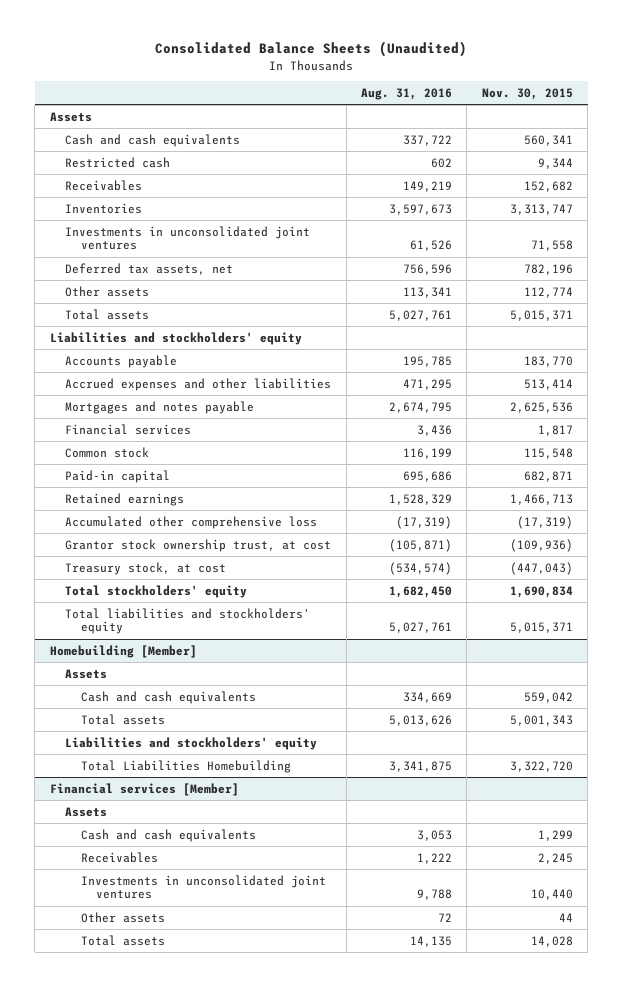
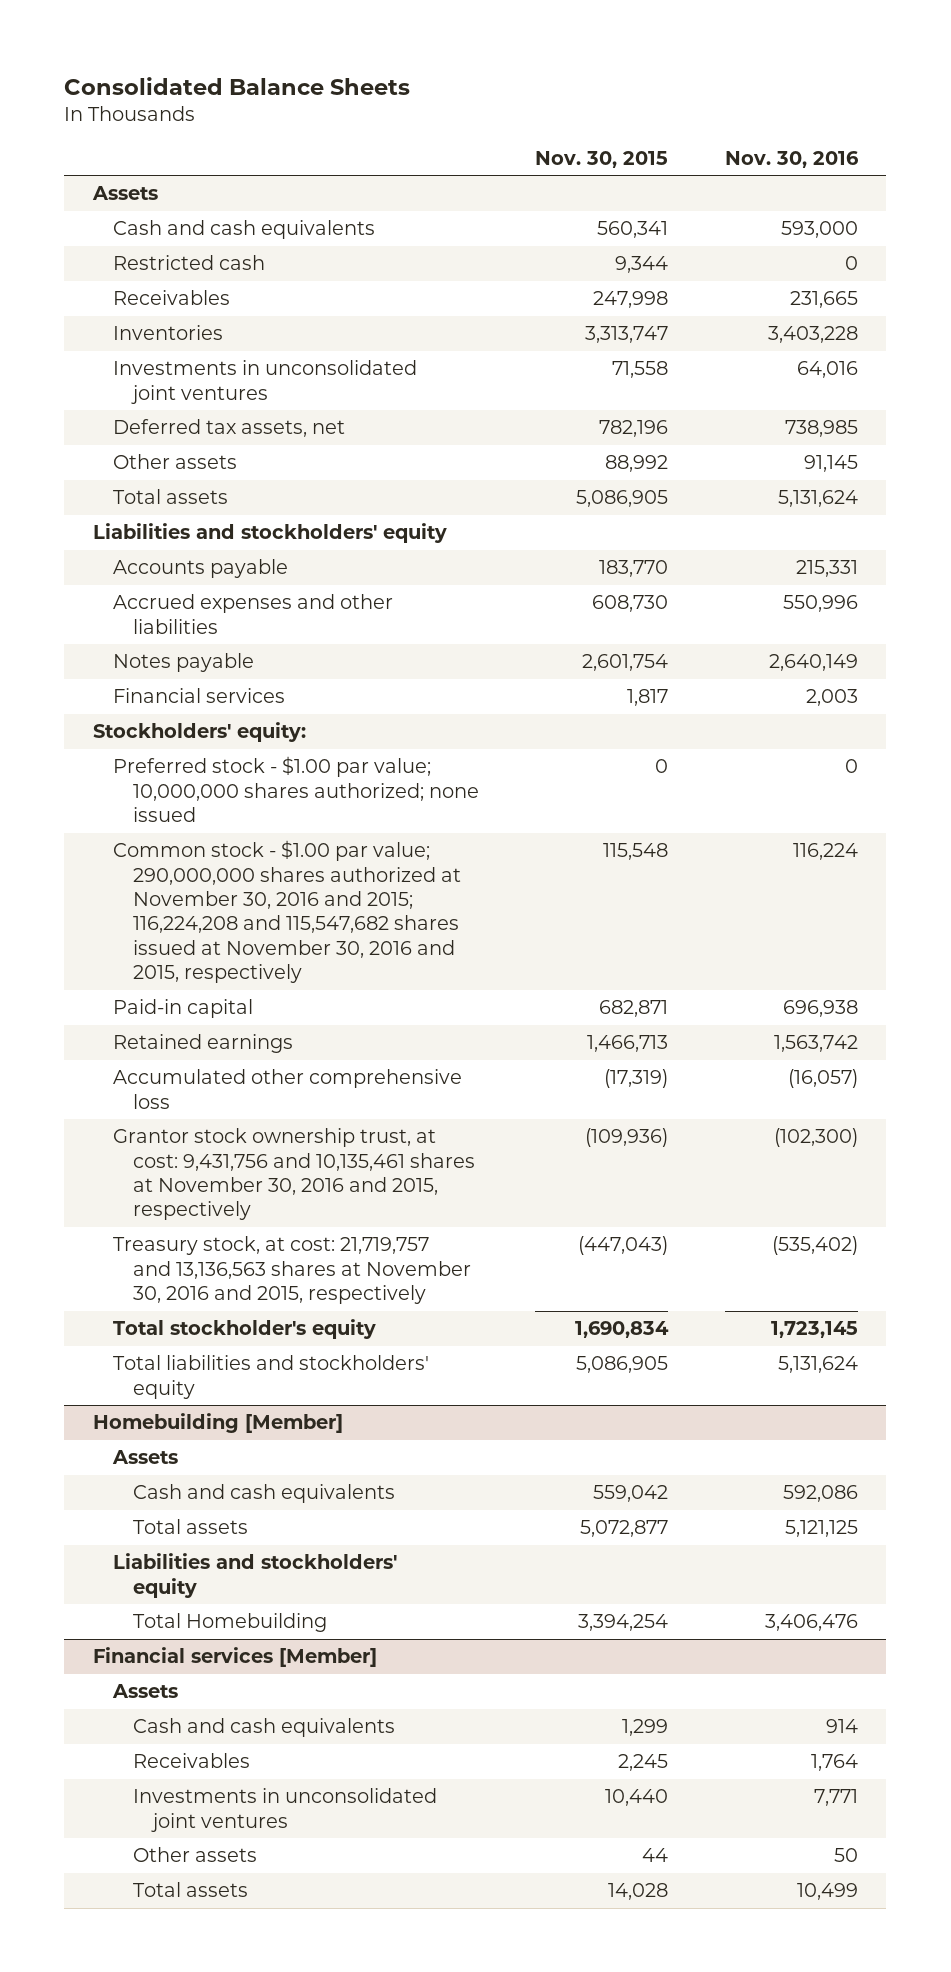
[155,41,468,58] Consolidated Balance Sheets (Unaudited) -> [64,76,411,95] Consolidated Balance Sheets
[361,87,453,100] Aug. 31, 2016 -> none
none -> [724,150,859,168] Nov. 30, 2016
[523,180,573,192] 152,682 -> [593,291,669,309] 247,998
[523,286,573,298] 112,774 -> [605,455,669,473] 88,992
[509,309,573,321] 5,015,371 -> [576,490,669,508] 5,086,905
[523,378,573,390] 513,414 -> [592,595,669,613] 608,730
[65,400,255,414] Mortgages and notes payable -> [112,653,254,673] Notes payable
[509,401,573,413] 2,625,536 -> [582,654,669,672] 2,601,754
none -> [92,722,306,743] Stockholders' equity:
none -> [112,756,479,823] Preferred stock - $1.00 par value; 10,000,000 shares authorized; none issued
[65,446,150,458] Common stock -> [112,840,461,984] Common stock - $1.00 par value; 290,000,000 shares authorized at November 30, 2016 and 2015; 116,224,208 and 115,547,682 shares issued at November 30, 2016 and 2015, respectively
[65,538,332,552] Grantor stock ownership trust, at cost -> [112,1128,475,1221] Grantor stock ownership trust, at cost: 9,431,756 and 10,135,461 shares at November 30, 2016 and 2015, respectively
[65,561,227,575] Treasury stock, at cost -> [112,1236,471,1305] Treasury stock, at cost: 21,719,757 and 13,136,563 shares at November 30, 2016 and 2015, respectively
[65,584,248,598] Total stockholders' equity -> [112,1319,376,1340] Total stockholder's equity
[509,622,573,634] 5,015,371 -> [576,1356,669,1374] 5,086,905
[509,714,573,726] 5,001,343 -> [580,1520,669,1538] 5,072,877
[80,759,291,773] Total Liabilities Homebuilding -> [132,1613,327,1633] Total Homebuilding
[509,760,573,772] 3,322,720 -> [578,1614,669,1632] 3,394,254

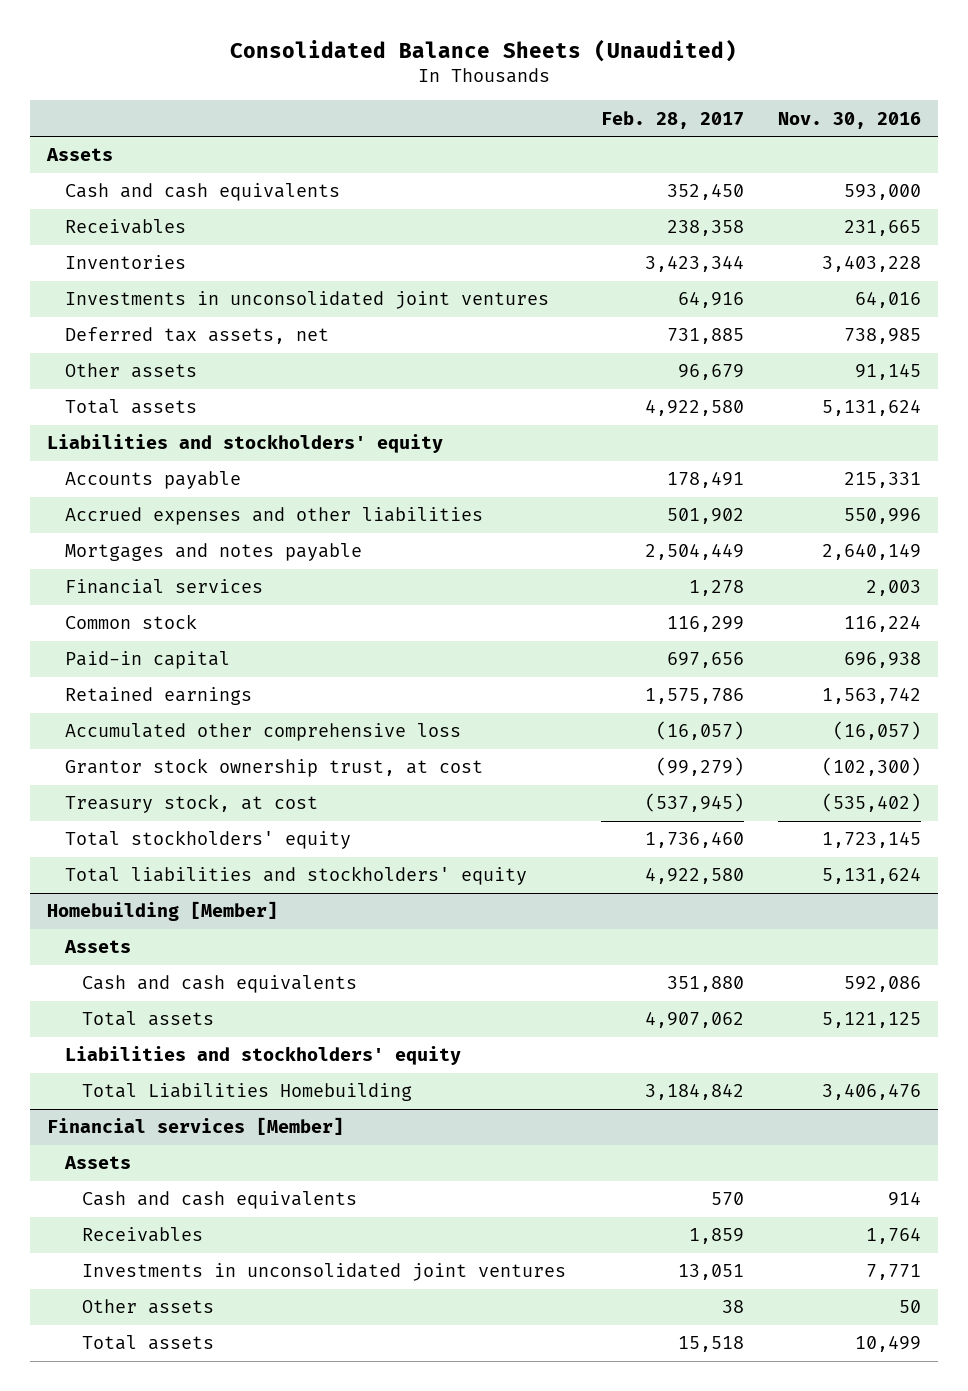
[64,76,411,95] Consolidated Balance Sheets -> [230,39,738,63] Consolidated Balance Sheets (Unaudited)
[535,150,669,168] Nov. 30, 2015 -> none
none -> [600,110,744,129] Feb. 28, 2017
[112,255,265,271] Restricted cash -> none
[112,653,254,673] Notes payable -> [64,543,362,562] Mortgages and notes payable
[92,722,306,743] Stockholders' equity: -> none
[112,756,479,823] Preferred stock - $1.00 par value; 10,000,000 shares authorized; none issued -> none
[112,840,461,984] Common stock - $1.00 par value; 290,000,000 shares authorized at November 30, 2016 and 2015; 116,224,208 and 115,547,682 shares issued at November 30, 2016 and 2015, respectively -> [64,614,197,630] Common stock
[112,1128,475,1221] Grantor stock ownership trust, at cost: 9,431,756 and 10,135,461 shares at November 30, 2016 and 2015, respectively -> [64,758,483,778] Grantor stock ownership trust, at cost
[112,1236,471,1305] Treasury stock, at cost: 21,719,757 and 13,136,563 shares at November 30, 2016 and 2015, respectively -> [64,794,318,814] Treasury stock, at cost
[112,1319,376,1340] Total stockholder's equity -> [64,830,351,850] Total stockholders' equity
[132,1613,327,1633] Total Homebuilding -> [82,1083,413,1102] Total Liabilities Homebuilding

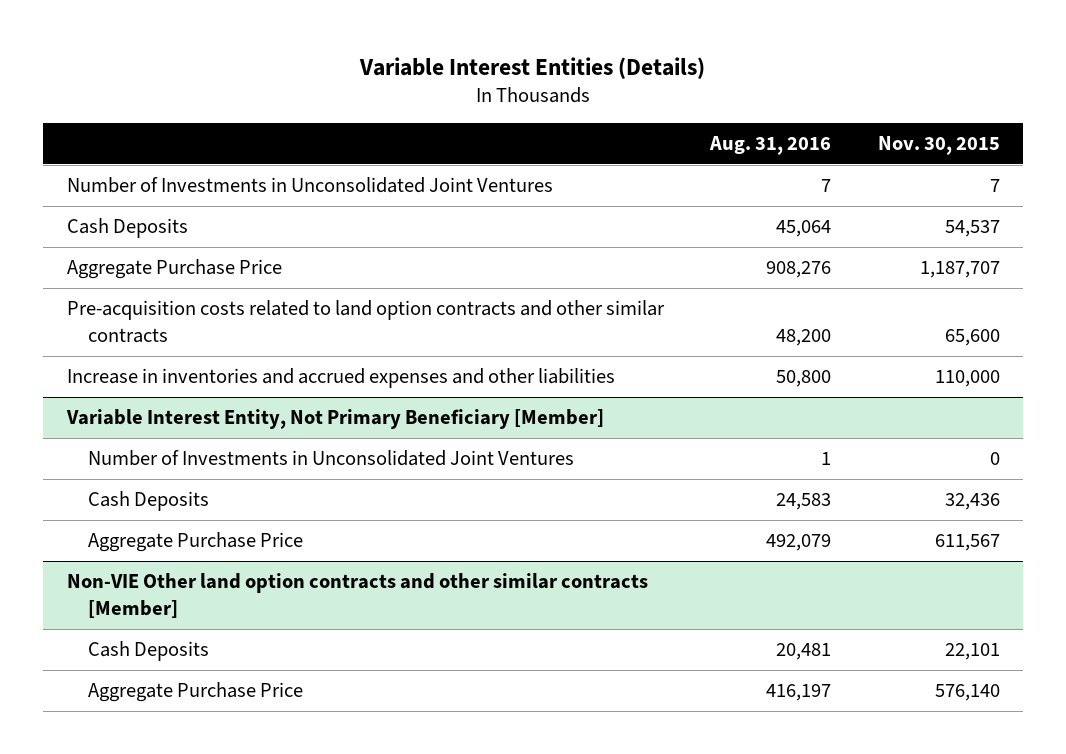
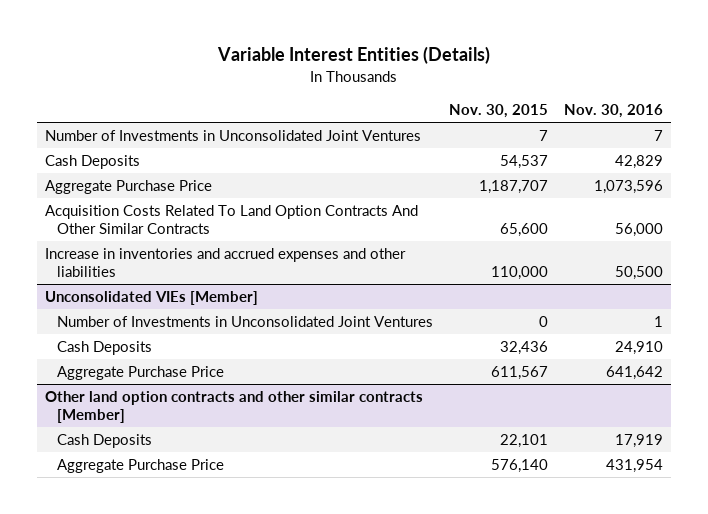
[709,135,832,155] Aug. 31, 2016 -> none
none -> [563,103,663,118] Nov. 30, 2016
[66,300,665,343] Pre-acquisition costs related to land option contracts and other similar contracts -> [45,205,419,235] Acquisition Costs Related To Land Option Contracts And Other Similar Contracts
[65,409,604,430] Variable Interest Entity, Not Primary Beneficiary [Member] -> [45,291,259,306] Unconsolidated VIEs [Member]
[66,573,648,618] Non-VIE Other land option contracts and other similar contracts [Member] -> [45,391,424,424] Other land option contracts and other similar contracts [Member]

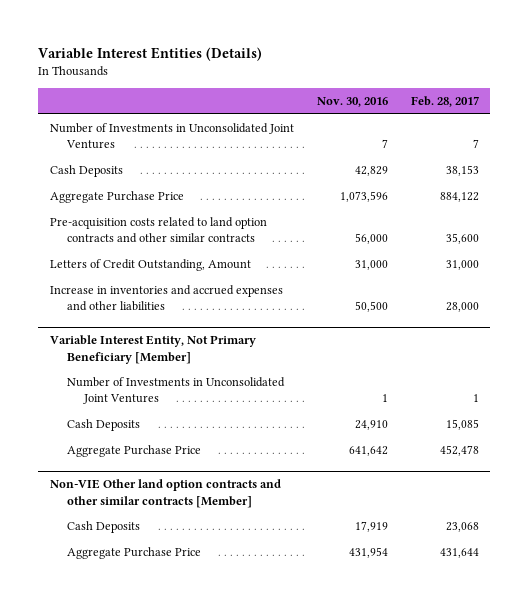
[448,103,548,118] Nov. 30, 2015 -> none
none -> [410,96,479,108] Feb. 28, 2017
[45,205,419,235] Acquisition Costs Related To Land Option Contracts And Other Similar Contracts -> [49,217,267,244] Pre-acquisition costs related to land option contracts and other similar contracts
none -> [49,259,251,272] Letters of Credit Outstanding, Amount
[45,291,259,306] Unconsolidated VIEs [Member] -> [49,335,256,364] Variable Interest Entity, Not Primary Beneficiary [Member]
[45,391,424,424] Other land option contracts and other similar contracts [Member] -> [49,479,281,508] Non-VIE Other land option contracts and other similar contracts [Member]

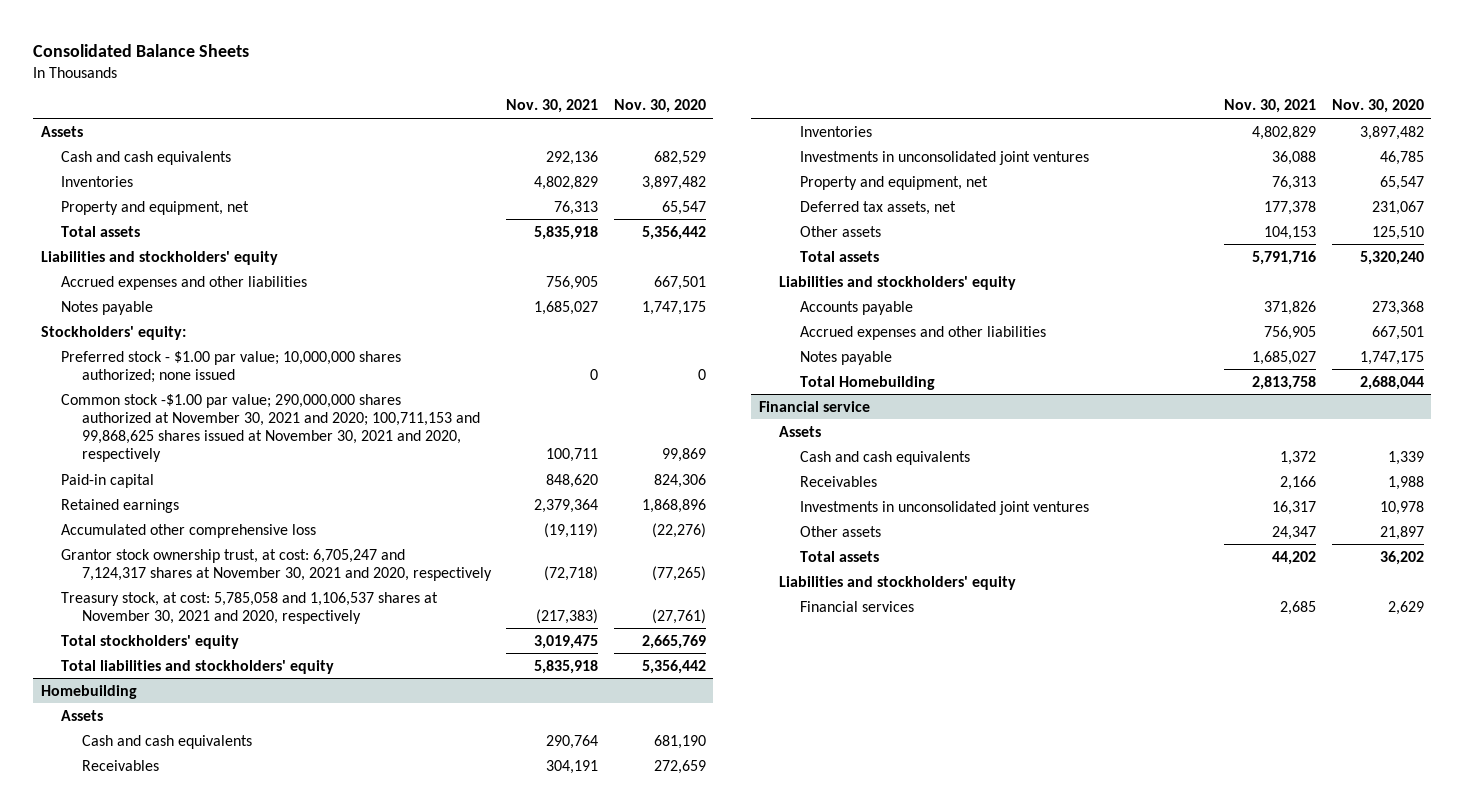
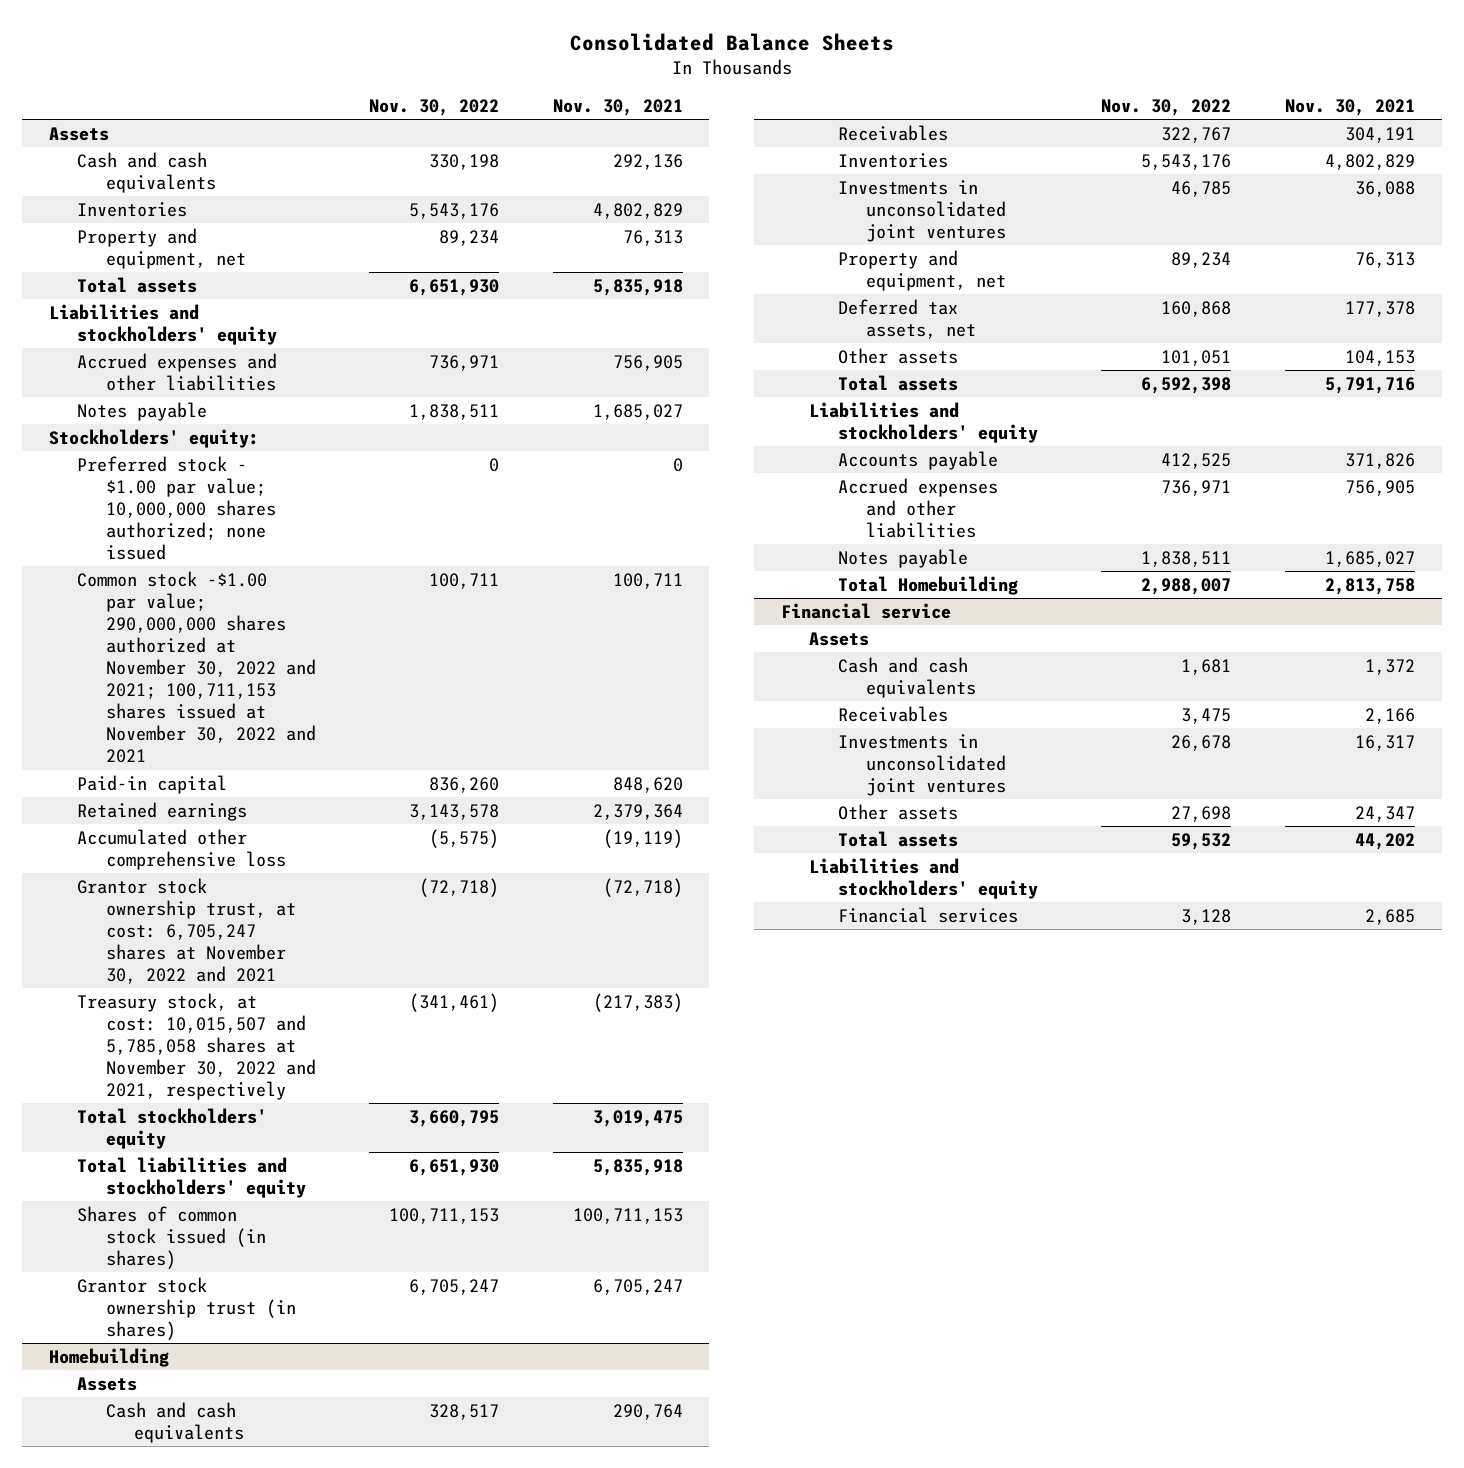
[613,99,706,114] Nov. 30, 2020 -> none
none -> [369,98,500,116] Nov. 30, 2022
[61,393,480,463] Common stock -$1.00 par value; 290,000,000 shares authorized at November 30, 2021 and 2020; 100,711,153 and 99,868,625 shares issued at November 30, 2021 and 2020, respectively -> [77,570,316,764] Common stock -$1.00 par value; 290,000,000 shares authorized at November 30, 2022 and 2021; 100,711,153 shares issued at November 30, 2022 and 2021
[61,548,492,581] Grantor stock ownership trust, at cost: 6,705,247 and 7,124,317 shares at November 30, 2021 and 2020, respectively -> [77,877,296,985] Grantor stock ownership trust, at cost: 6,705,247 shares at November 30, 2022 and 2021
[61,591,439,624] Treasury stock, at cost: 5,785,058 and 1,106,537 shares at November 30, 2021 and 2020, respectively -> [77,992,316,1101] Treasury stock, at cost: 10,015,507 and 5,785,058 shares at November 30, 2022 and 2021, respectively
none -> [77,1205,266,1269] Shares of common stock issued (in shares)
none -> [77,1276,296,1340] Grantor stock ownership trust (in shares)

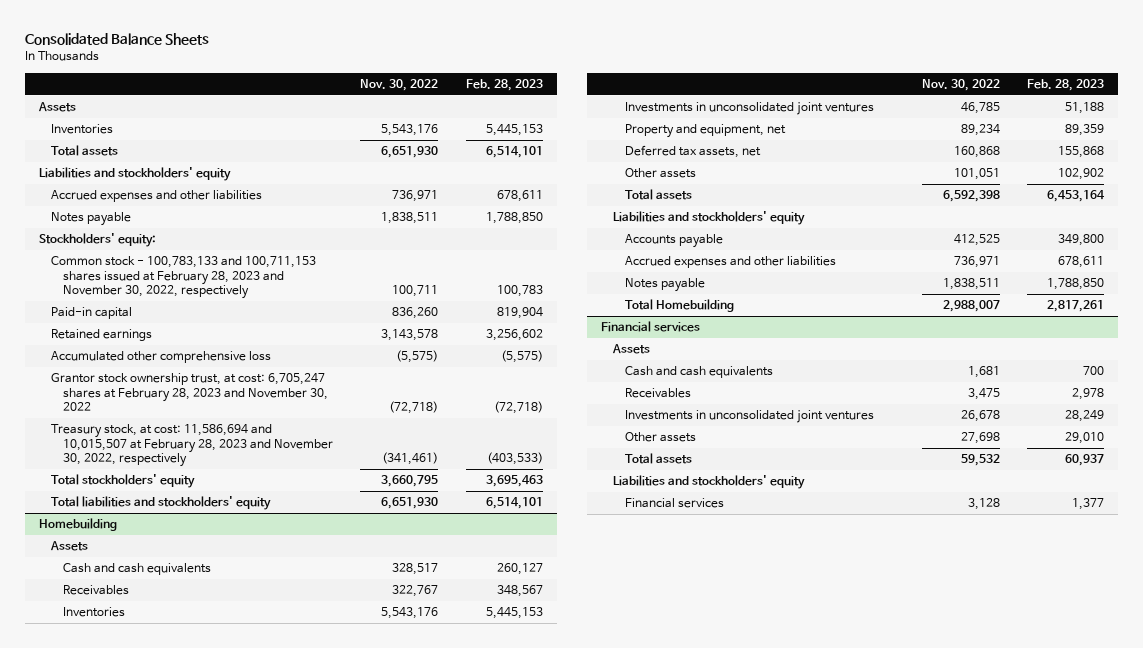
[552,98,683,116] Nov. 30, 2021 -> none
none -> [465,78,543,91] Feb. 28, 2023
[77,151,216,193] Cash and cash equivalents -> none
[77,227,246,269] Property and equipment, net -> none
[77,455,276,561] Preferred stock - $1.00 par value; 10,000,000 shares authorized; none issued -> none
[77,570,316,764] Common stock -$1.00 par value; 290,000,000 shares authorized at November 30, 2022 and 2021; 100,711,153 shares issued at November 30, 2022 and 2021 -> [50,256,316,300] Common stock - 100,783,133 and 100,711,153 shares issued at February 28, 2023 and November 30, 2022, respectively
[77,877,296,985] Grantor stock ownership trust, at cost: 6,705,247 shares at November 30, 2022 and 2021 -> [50,373,328,412] Grantor stock ownership trust, at cost: 6,705,247 shares at February 28, 2023 and November 30, 2022
[77,992,316,1101] Treasury stock, at cost: 10,015,507 and 5,785,058 shares at November 30, 2022 and 2021, respectively -> [50,424,333,468] Treasury stock, at cost: 11,586,694 and 10,015,507 at February 28, 2023 and November 30, 2022, respectively
[77,1205,266,1269] Shares of common stock issued (in shares) -> none
[77,1276,296,1340] Grantor stock ownership trust (in shares) -> none
[781,602,952,619] Financial service -> [600,321,700,333] Financial services

